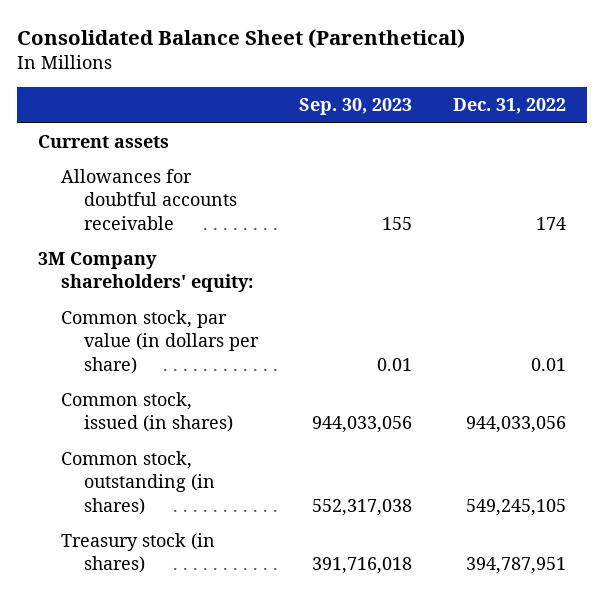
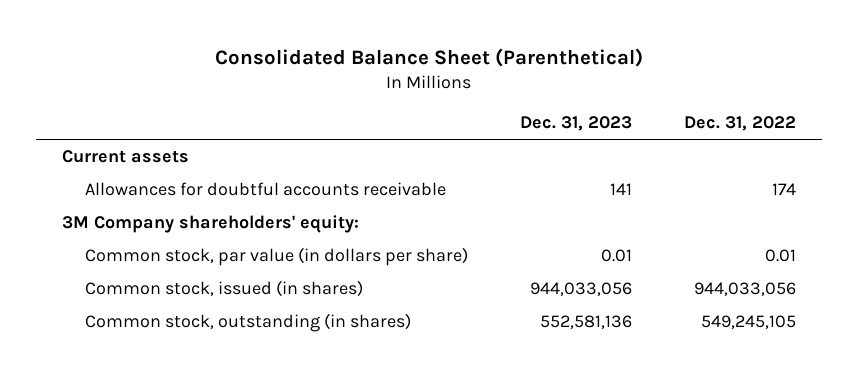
[299,98,413,116] Sep. 30, 2023 -> none
none -> [520,116,633,132] Dec. 31, 2023
[60,533,215,574] Treasury stock (in shares) -> none

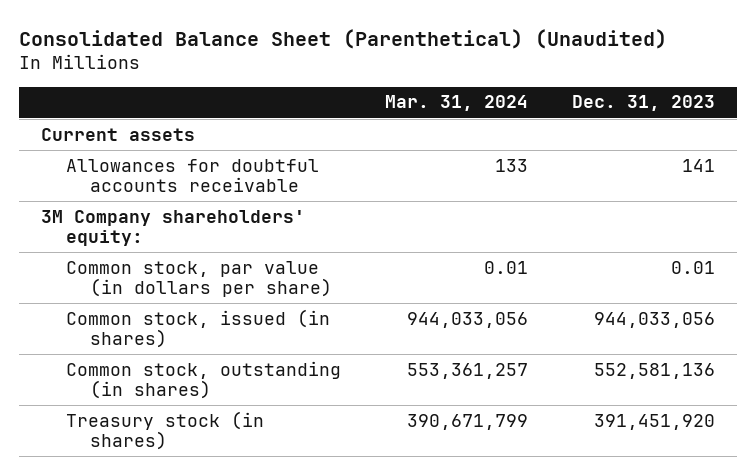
[214,47,643,67] Consolidated Balance Sheet (Parenthetical) -> [19,29,668,50] Consolidated Balance Sheet (Parenthetical) (Unaudited)
[684,116,797,132] Dec. 31, 2022 -> none
none -> [384,95,528,112] Mar. 31, 2024
none -> [65,410,264,450] Treasury stock (in shares)

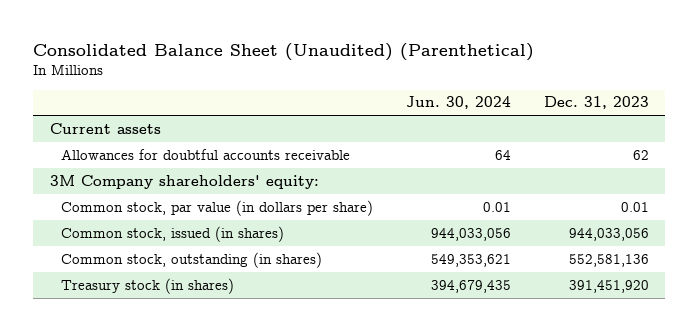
[19,29,668,50] Consolidated Balance Sheet (Parenthetical) (Unaudited) -> [33,42,535,61] Consolidated Balance Sheet (Unaudited) (Parenthetical)
[384,95,528,112] Mar. 31, 2024 -> none
none -> [406,96,512,110] Jun. 30, 2024
[681,158,715,172] 141 -> [632,149,649,160] 62

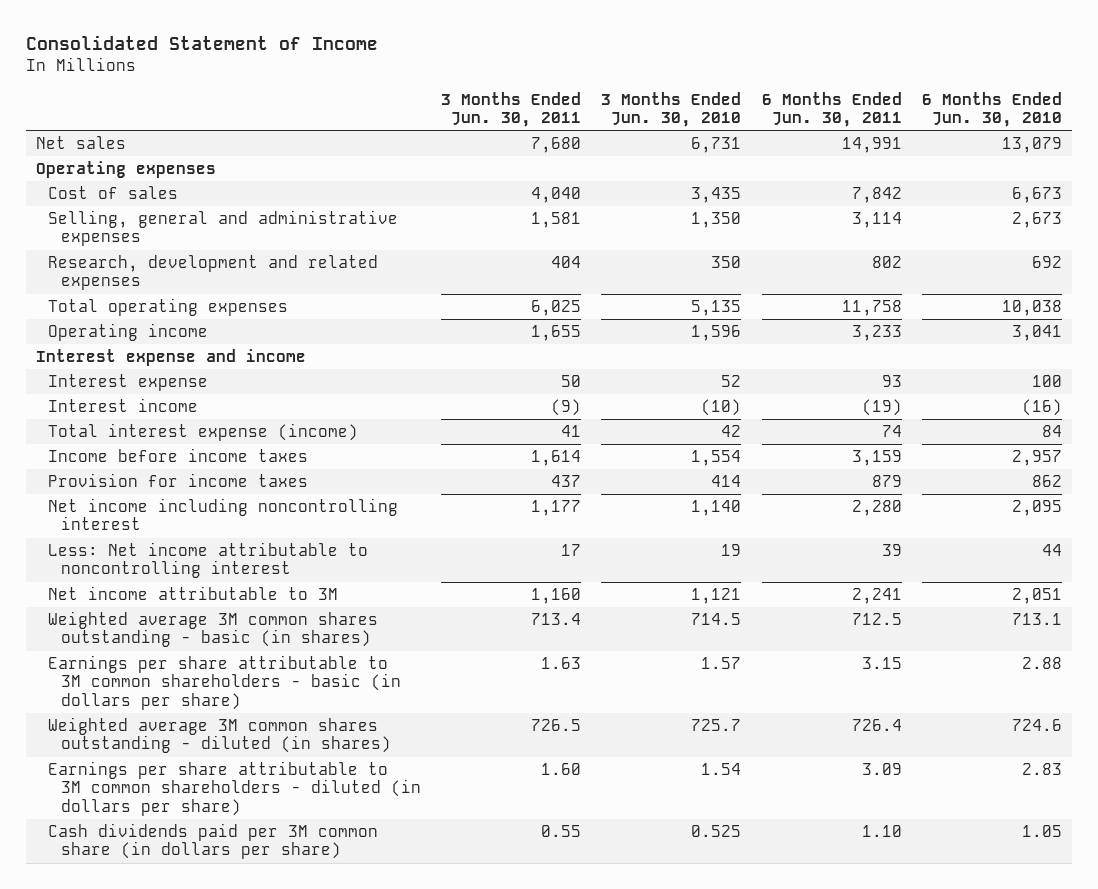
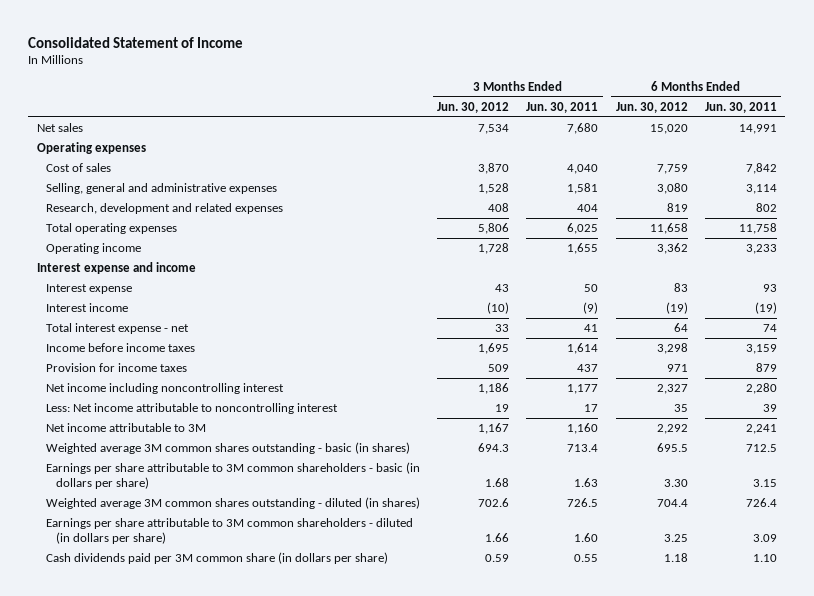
[601,91,742,127] 3 Months Ended Jun. 30, 2010 -> none
[921,91,1062,127] 6 Months Ended Jun. 30, 2010 -> none
none -> [437,101,510,113] Jun. 30, 2012
none -> [615,101,688,113] Jun. 30, 2012
[48,423,359,442] Total interest expense (income) -> [46,323,190,335] Total interest expense - net

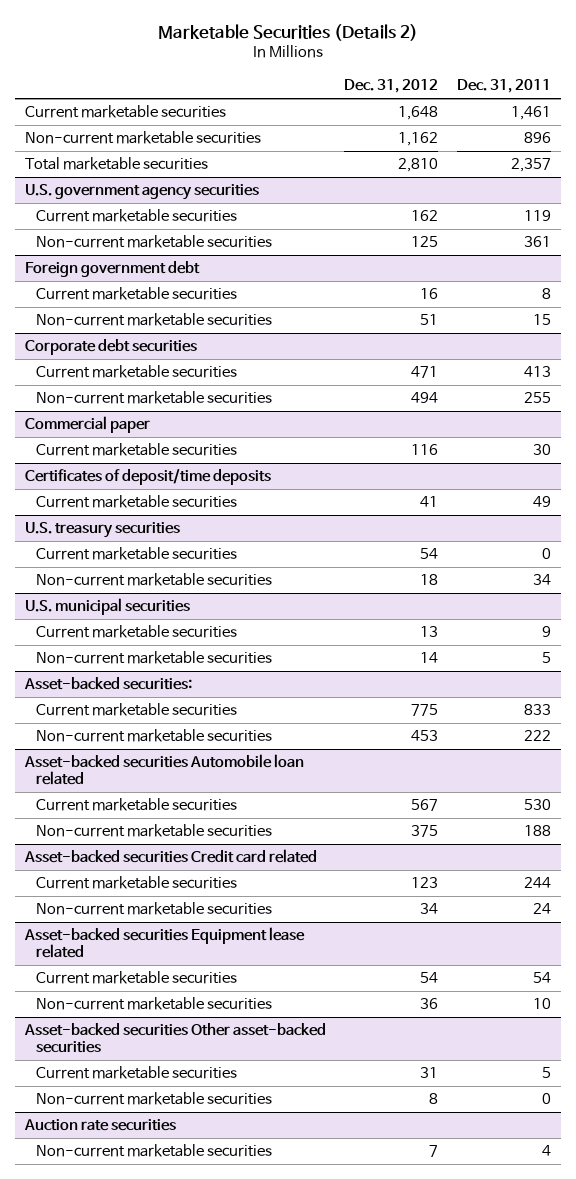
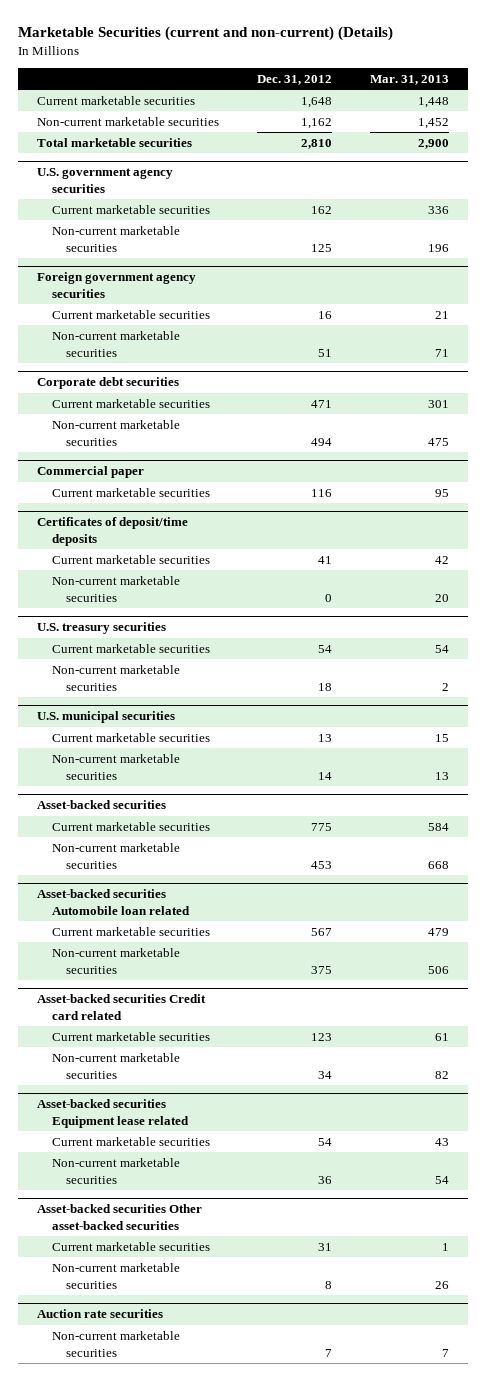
[157,23,418,41] Marketable Securities (Details 2) -> [17,26,393,42] Marketable Securities (current and non-current) (Details)
[457,79,552,94] Dec. 31, 2011 -> none
none -> [370,74,450,85] Mar. 31, 2013
[24,261,200,278] Foreign government debt -> none
none -> [36,272,196,298] Foreign government agency securities
none -> [51,575,180,602] Non-current marketable securities
[23,677,192,691] Asset-backed securities: -> [36,800,166,810] Asset-backed securities

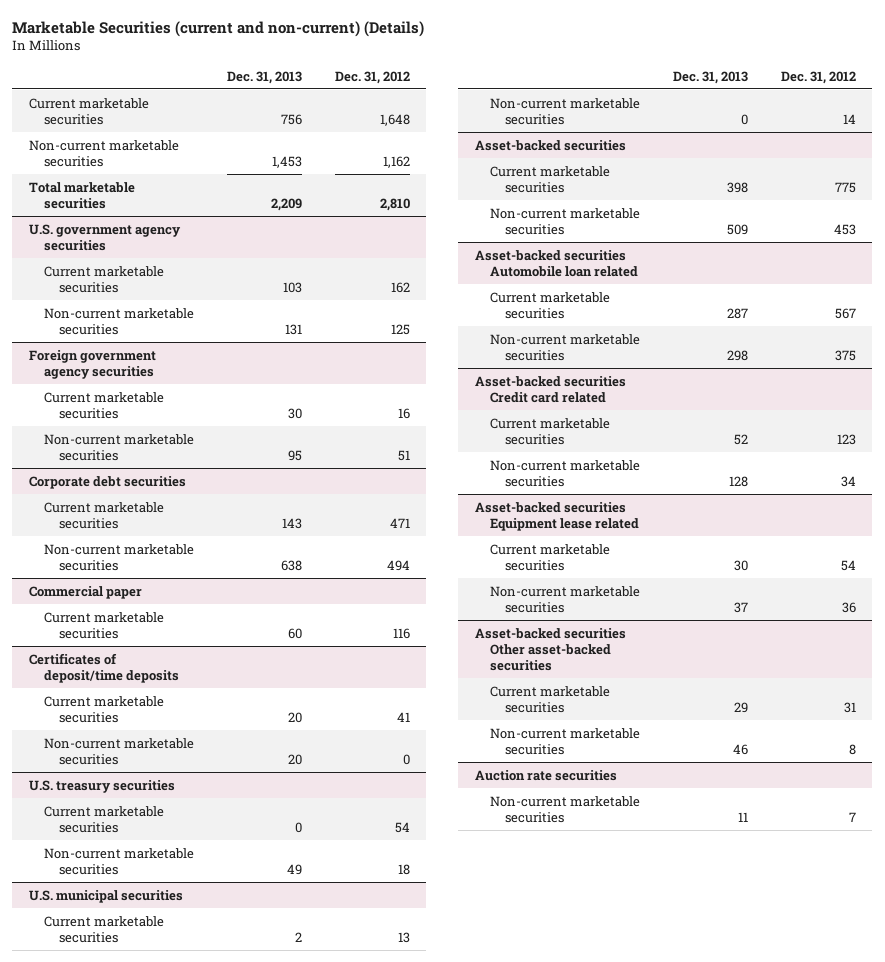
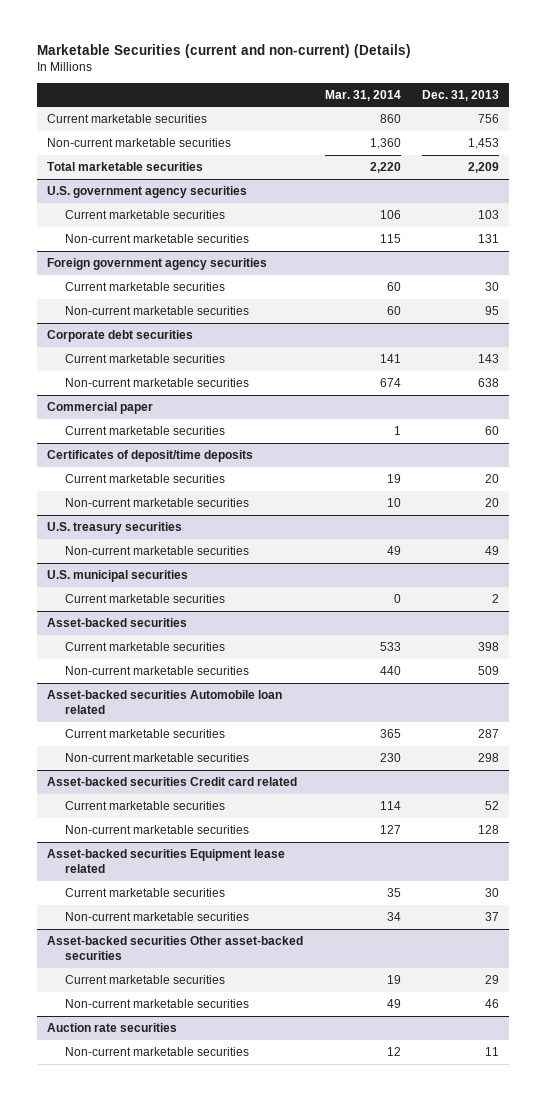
[334,70,410,84] Dec. 31, 2012 -> none
none -> [324,89,401,101] Mar. 31, 2014
[44,805,165,833] Current marketable securities -> none
[490,97,641,125] Non-current marketable securities -> none

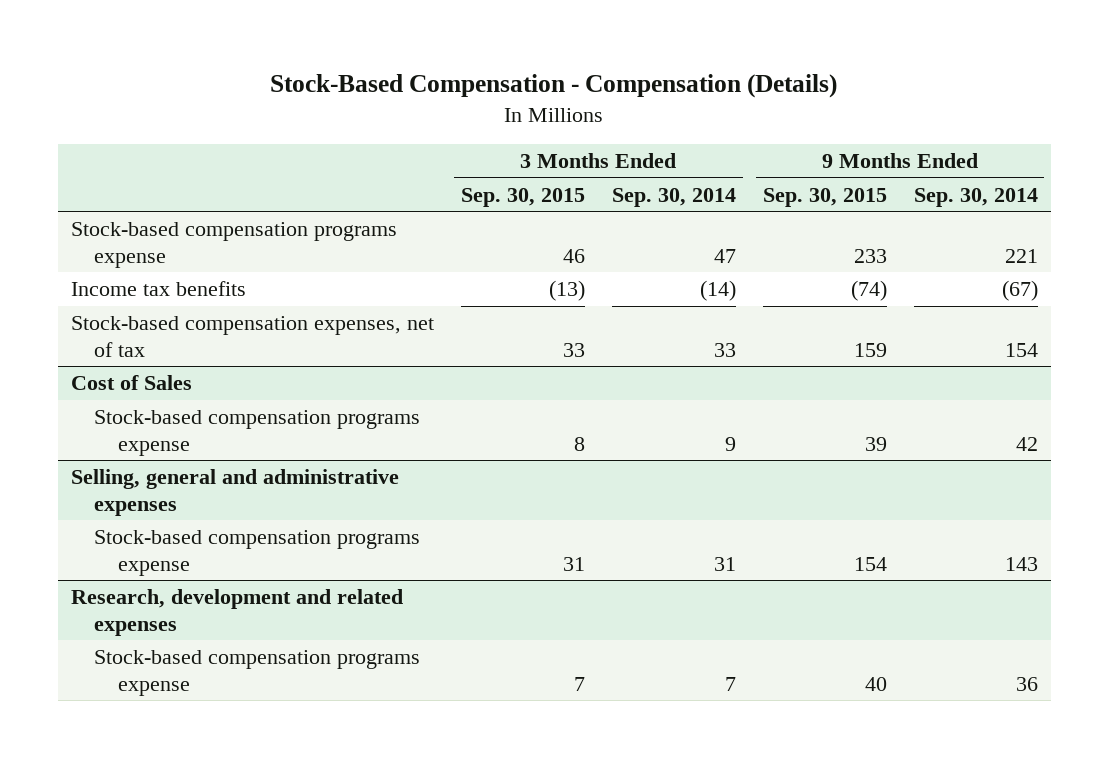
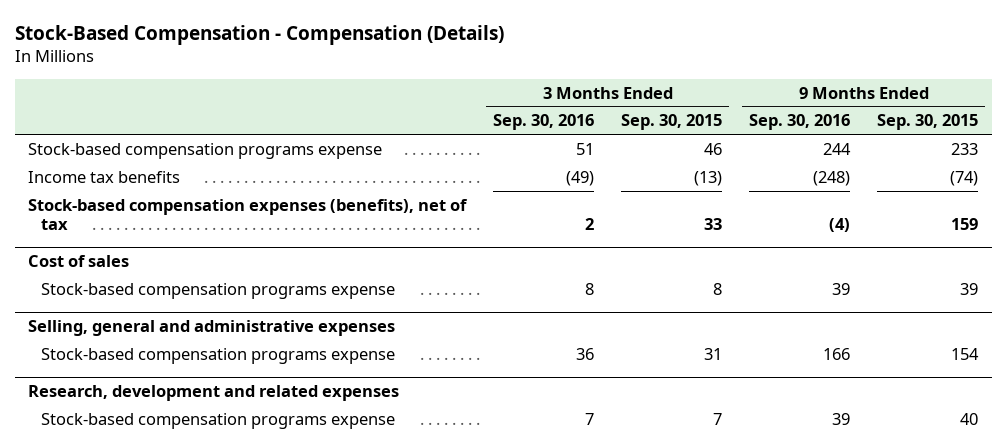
[611,187,736,207] Sep. 30, 2014 -> none
[913,187,1038,207] Sep. 30, 2014 -> none
none -> [493,114,595,131] Sep. 30, 2016
none -> [749,114,851,131] Sep. 30, 2016
[71,315,435,357] Stock-based compensation expenses, net of tax -> [28,198,469,231] Stock-based compensation expenses (benefits), net of tax
[71,374,193,390] Cost of Sales -> [28,255,130,268] Cost of sales

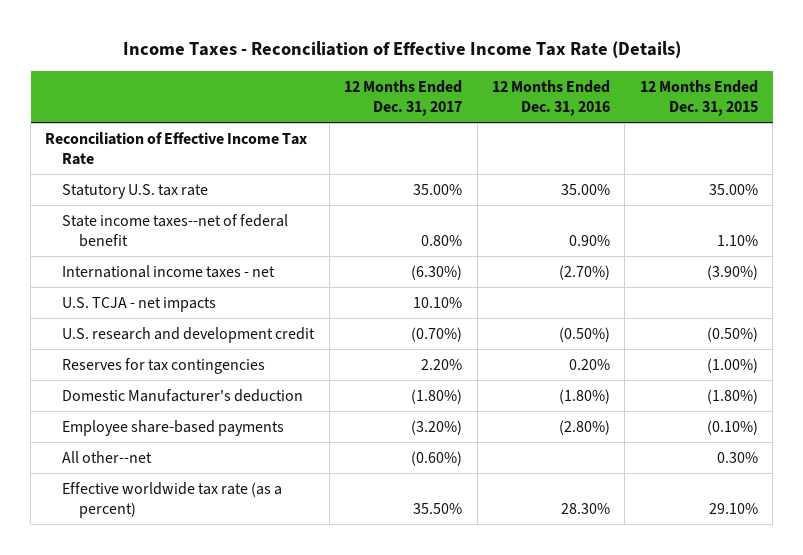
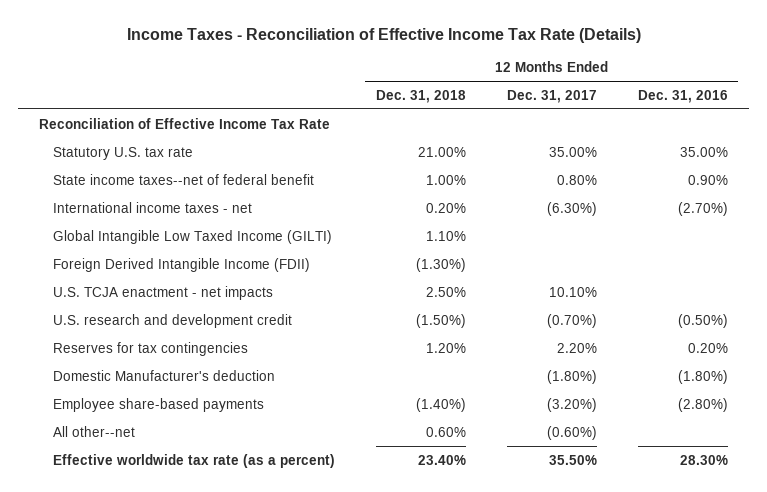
[639,79,758,116] 12 Months Ended Dec. 31, 2015 -> none
none -> [375,89,466,103] Dec. 31, 2018
none -> [52,229,332,244] Global Intangible Low Taxed Income (GILTI)
none -> [52,257,310,272] Foreign Derived Intangible Income (FDII)
[62,296,217,312] U.S. TCJA - net impacts -> [52,285,273,300] U.S. TCJA enactment - net impacts

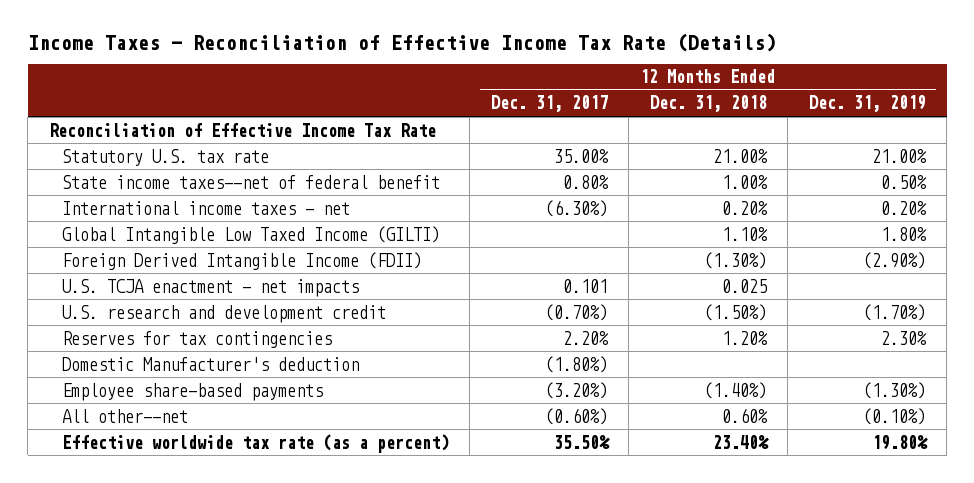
[638,89,729,103] Dec. 31, 2016 -> none
none -> [808,95,926,113] Dec. 31, 2019
[425,286,466,297] 2.50% -> [721,278,767,293] 0.025
[548,286,597,297] 10.10% -> [562,278,608,293] 0.101

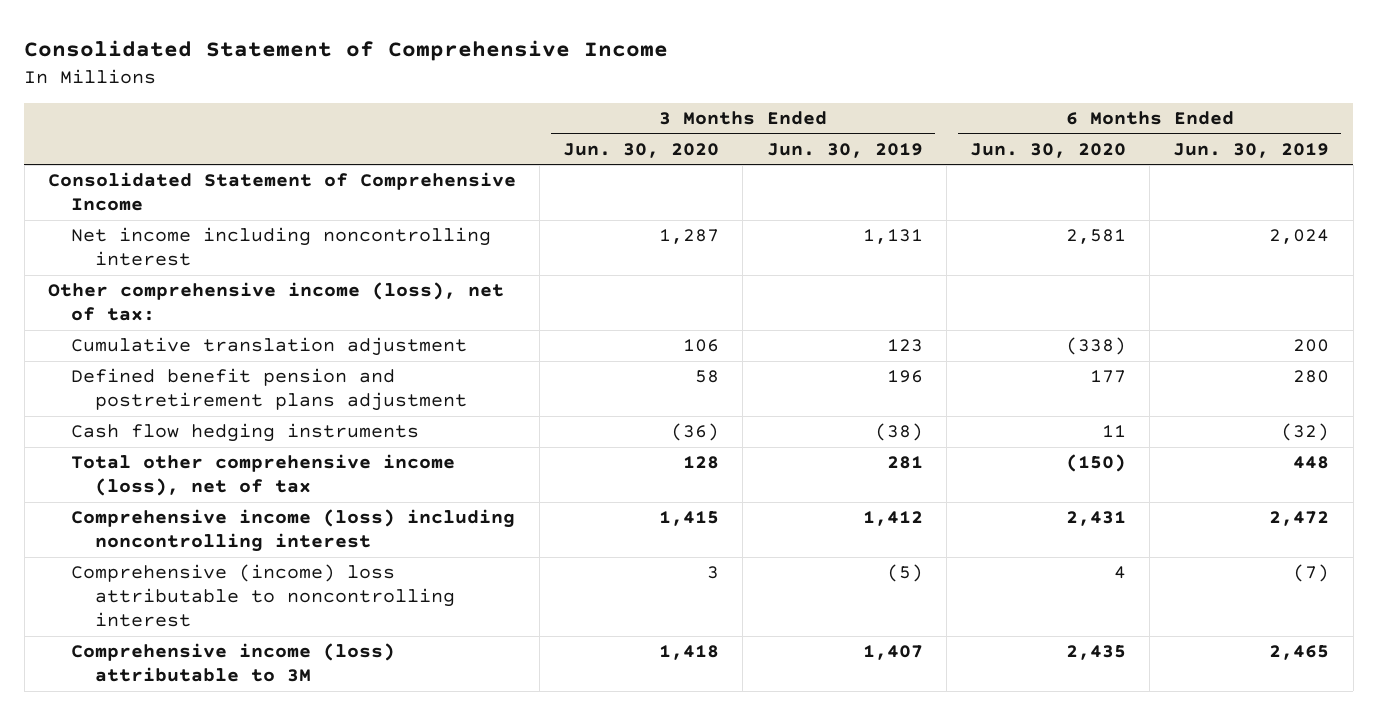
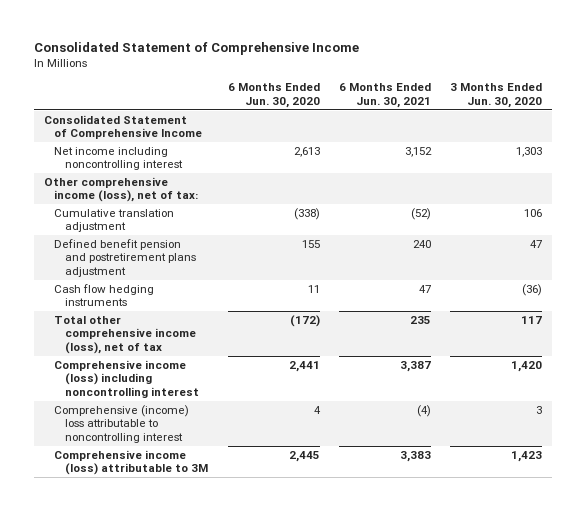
[766,142,923,158] Jun. 30, 2019 -> none
[1173,142,1330,158] Jun. 30, 2019 -> none
none -> [339,83,432,109] 6 Months Ended Jun. 30, 2021
[659,229,720,245] 1,287 -> [516,146,543,157] 1,303
[1066,229,1127,245] 2,581 -> [293,146,320,157] 2,613
[695,370,720,384] 58 -> [530,239,543,248] 47
[1090,370,1127,384] 177 -> [301,239,320,248] 155
[683,456,720,470] 128 -> [521,315,543,324] 117
[1066,454,1127,473] (150) -> [289,314,320,327] (172)
[659,511,720,527] 1,415 -> [511,360,543,372] 1,420
[1066,511,1127,527] 2,431 -> [288,360,320,372] 2,441
[659,645,720,661] 1,418 -> [511,450,543,462] 1,423
[1066,645,1127,661] 2,435 -> [288,450,320,462] 2,445

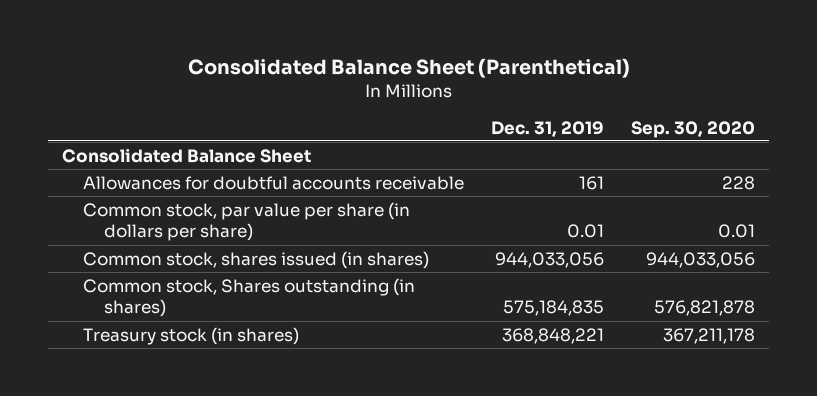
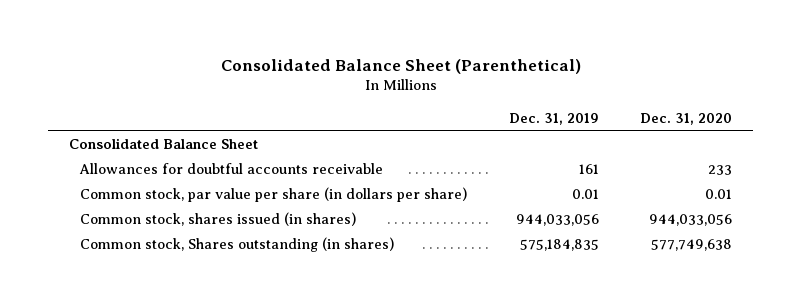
[631,120,756,138] Sep. 30, 2020 -> none
none -> [640,112,733,125] Dec. 31, 2020
[82,326,299,345] Treasury stock (in shares) -> none

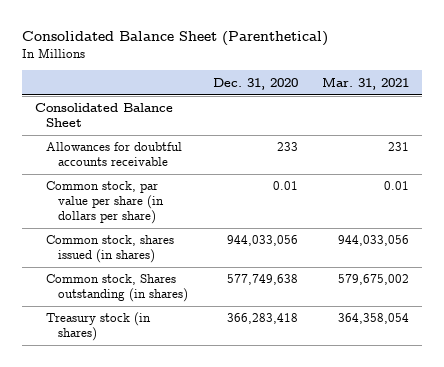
[508,112,599,125] Dec. 31, 2019 -> none
none -> [322,76,410,90] Mar. 31, 2021
none -> [46,312,152,342] Treasury stock (in shares)

